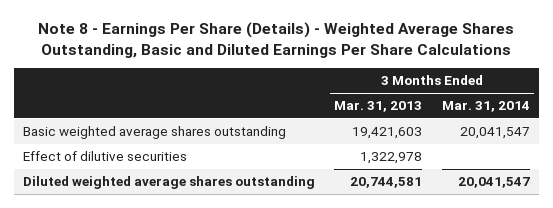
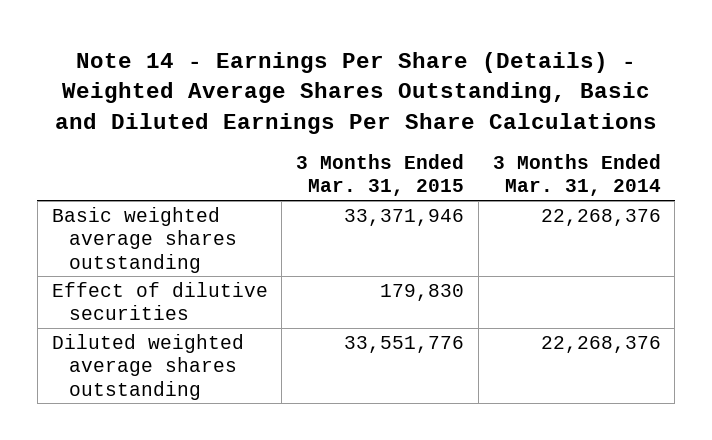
[38,22,515,59] Note 8 - Earnings Per Share (Details) - Weighted Average Shares Outstanding, Basic and Diluted Earnings Per Share Calculations -> [55,51,658,134] Note 14 - Earnings Per Share (Details) - Weighted Average Shares Outstanding, Basic and Diluted Earnings Per Share Calculations
[334,101,423,113] Mar. 31, 2013 -> none
none -> [296,153,465,197] 3 Months Ended Mar. 31, 2015
[459,127,530,140] 20,041,547 -> [540,208,661,226] 22,268,376
[457,177,530,189] 20,041,547 -> [540,335,661,353] 22,268,376

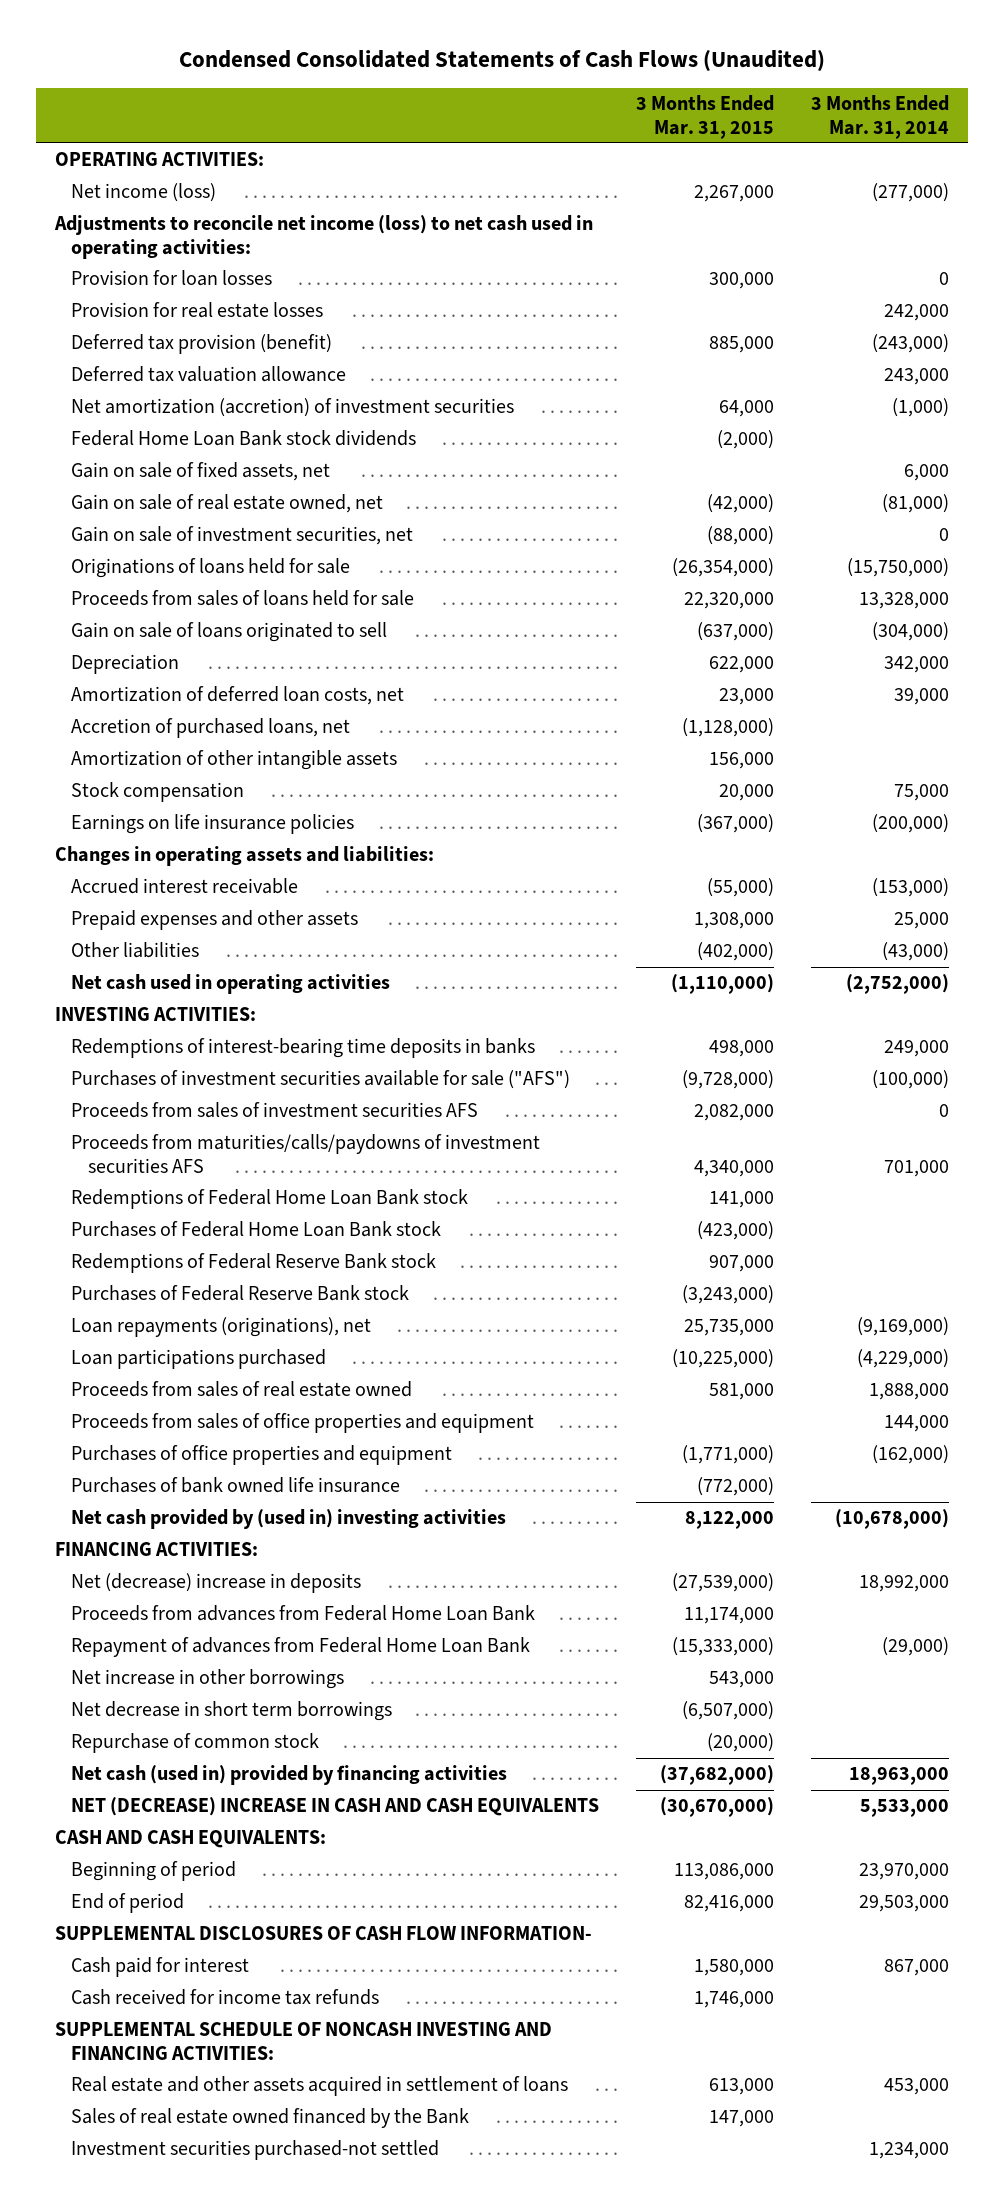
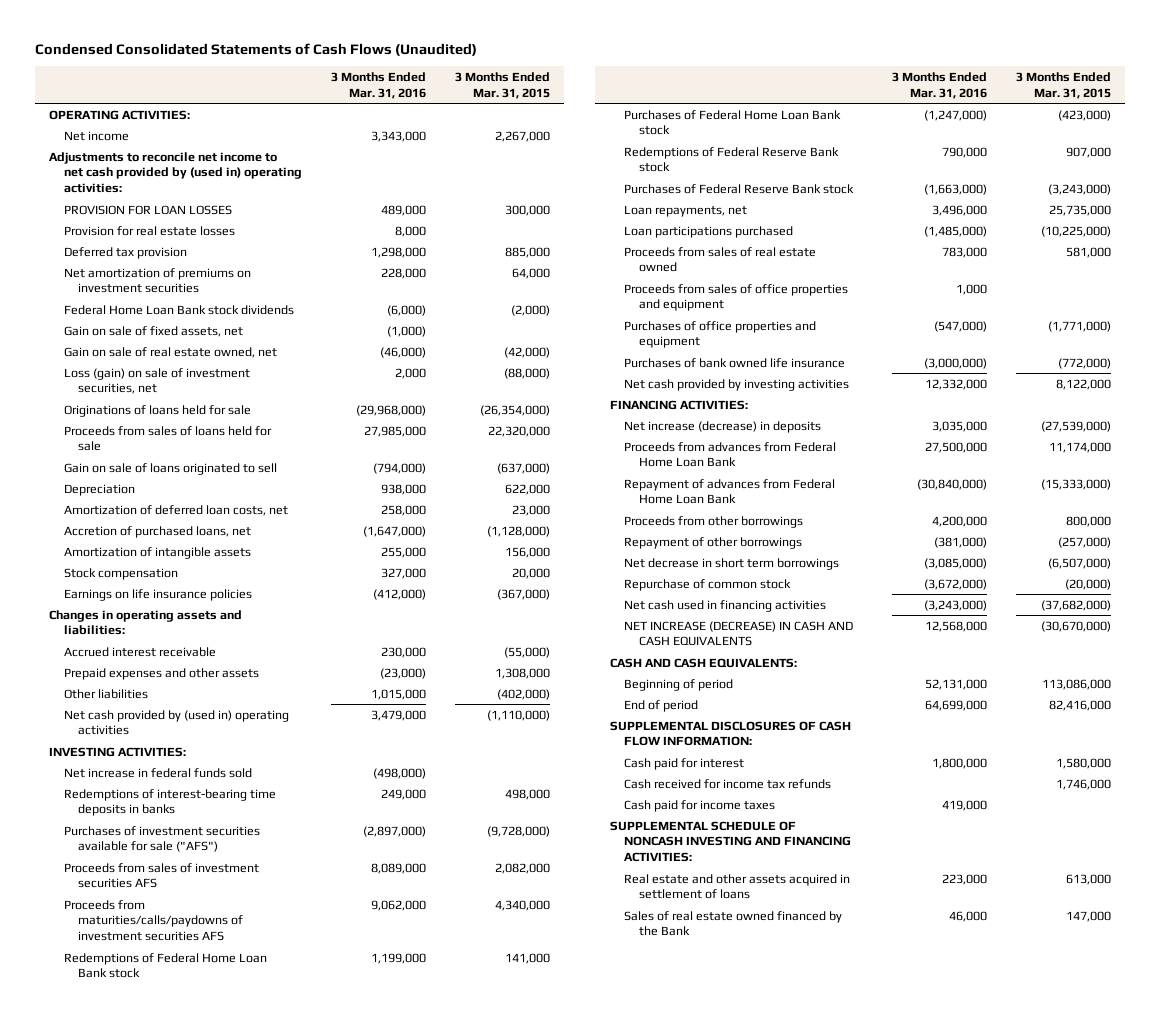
[811,95,950,139] 3 Months Ended Mar. 31, 2014 -> none
none -> [330,71,426,99] 3 Months Ended Mar. 31, 2016
[71,183,217,203] Net income (loss) -> [63,130,129,141] Net income
[53,215,593,260] Adjustments to reconcile net income (loss) to net cash used in operating activities: -> [49,151,302,194] Adjustments to reconcile net income to net cash provided by (used in) operating activities:
[71,270,273,287] Provision for loan losses -> [63,204,232,215] PROVISION FOR LOAN LOSSES
[71,366,347,383] Deferred tax valuation allowance -> none
[71,334,333,355] Deferred tax provision (benefit) -> [63,246,187,259] Deferred tax provision
[71,398,515,418] Net amortization (accretion) of investment securities -> [63,267,251,294] Net amortization of premiums on investment securities
[71,526,414,546] Gain on sale of investment securities, net -> [63,367,250,395] Loss (gain) on sale of investment securities, net
[71,750,398,771] Amortization of other intangible assets -> [63,546,251,559] Amortization of intangible assets
[71,974,391,995] Net cash used in operating activities -> [63,709,289,736] Net cash provided by (used in) operating activities
none -> [63,767,252,778] Net increase in federal funds sold
[71,1317,372,1338] Loan repayments (originations), net -> [624,204,748,217] Loan repayments, net
[71,1509,507,1530] Net cash provided by (used in) investing activities -> [624,378,850,391] Net cash provided by investing activities
[71,1573,362,1594] Net (decrease) increase in deposits -> [624,420,822,433] Net increase (decrease) in deposits
[71,1669,345,1690] Net increase in other borrowings -> none
none -> [624,515,804,528] Proceeds from other borrowings
none -> [624,536,803,549] Repayment of other borrowings
[71,1765,508,1786] Net cash (used in) provided by financing activities -> [624,599,827,612] Net cash used in financing activities
[71,1797,600,1817] NET (DECREASE) INCREASE IN CASH AND CASH EQUIVALENTS -> [624,620,854,647] NET INCREASE (DECREASE) IN CASH AND CASH EQUIVALENTS
[54,1926,592,1941] SUPPLEMENTAL DISCLOSURES OF CASH FLOW INFORMATION- -> [610,720,852,747] SUPPLEMENTAL DISCLOSURES OF CASH FLOW INFORMATION:
none -> [624,799,776,812] Cash paid for income taxes
[71,2140,440,2161] Investment securities purchased-not settled -> none

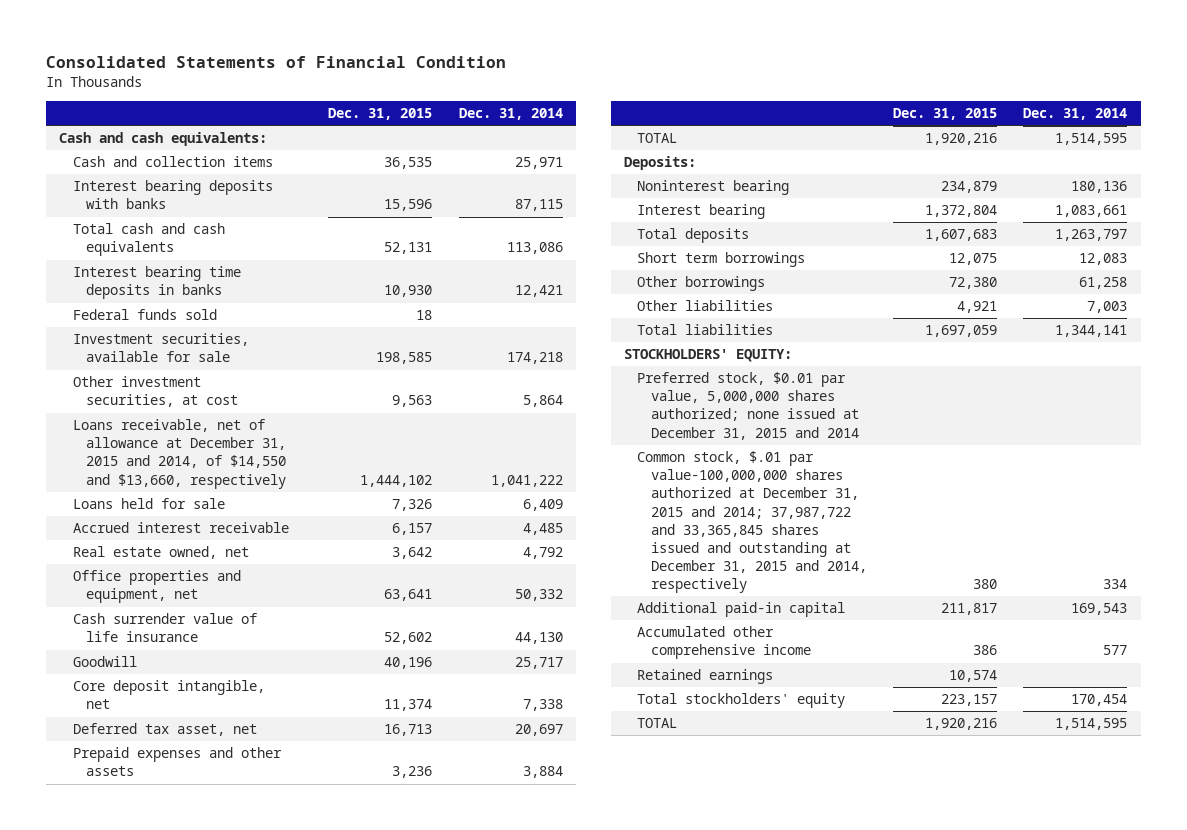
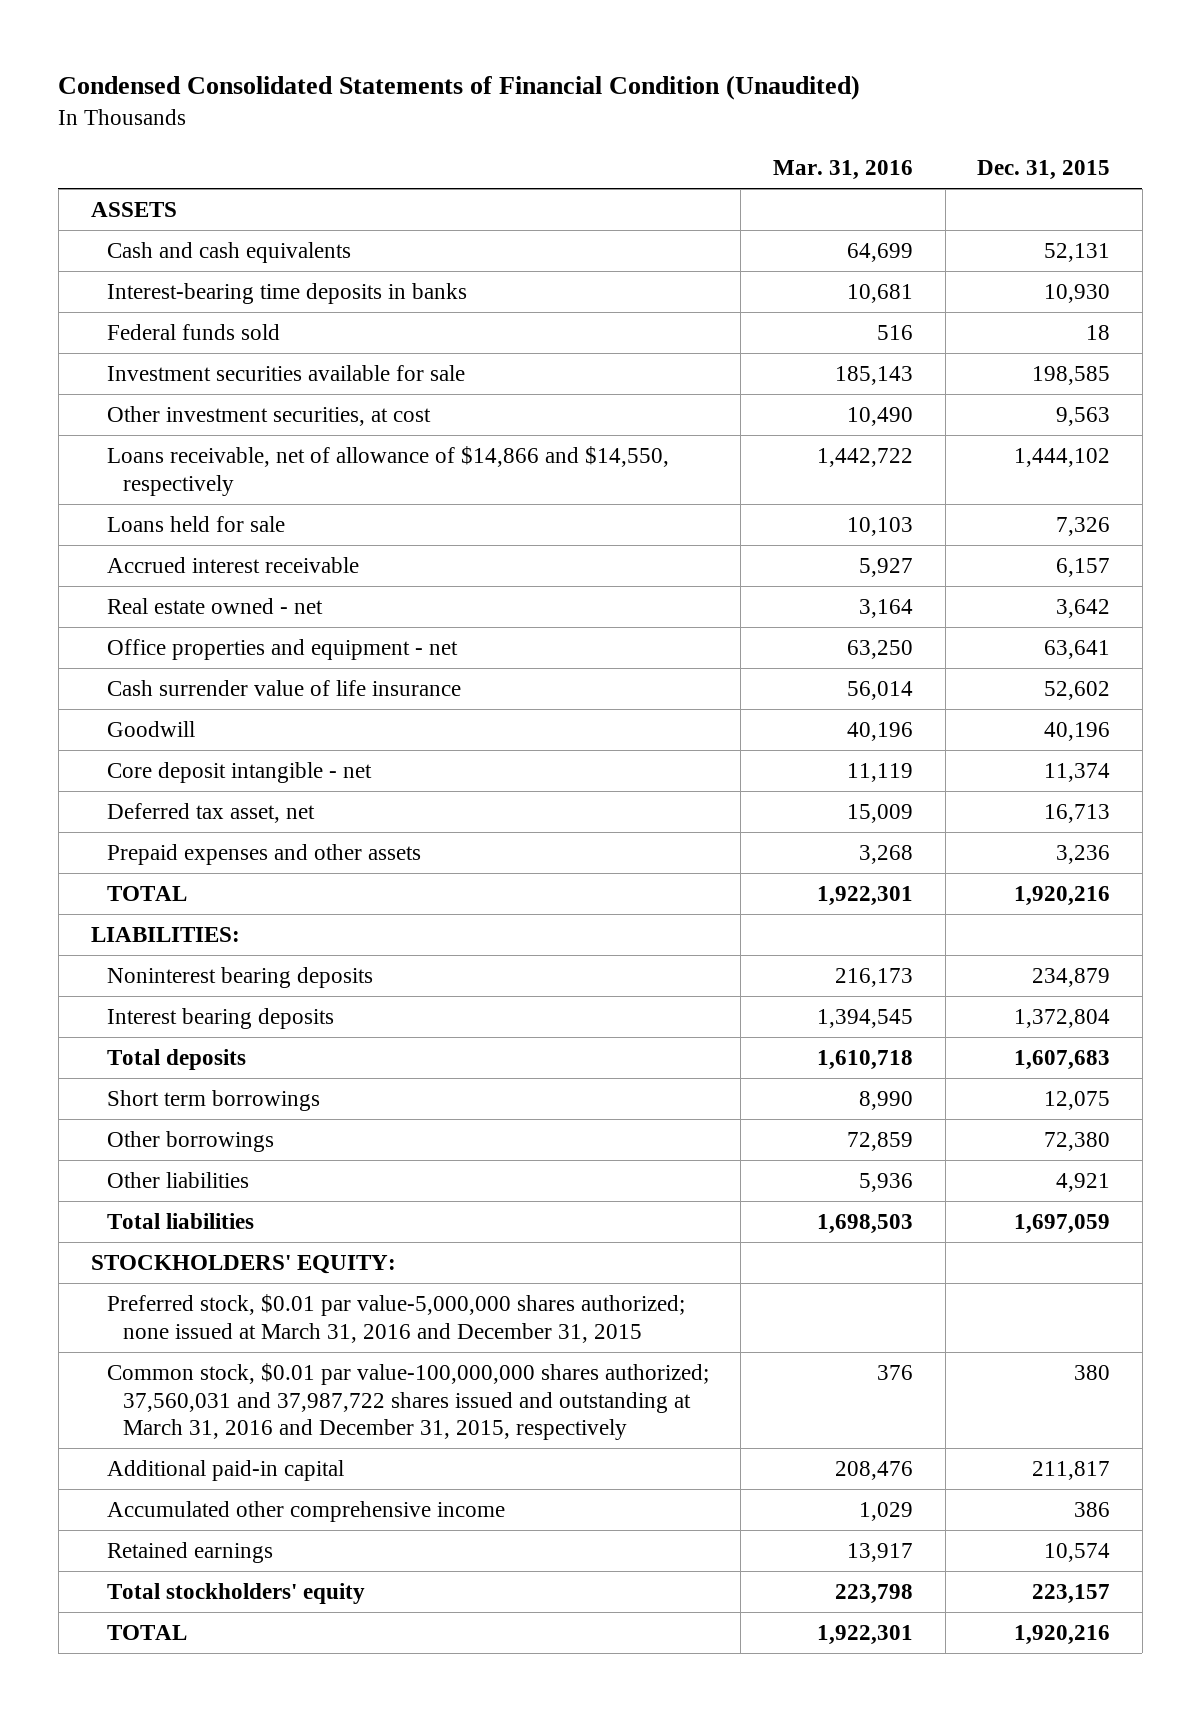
[46,55,507,68] Consolidated Statements of Financial Condition -> [58,74,861,100] Condensed Consolidated Statements of Financial Condition (Unaudited)
[458,107,563,120] Dec. 31, 2014 -> none
none -> [773,160,914,181] Mar. 31, 2016
[59,132,268,147] Cash and cash equivalents: -> none
[72,156,273,168] Cash and collection items -> none
[72,180,273,210] Interest bearing deposits with banks -> none
none -> [90,201,177,217] ASSETS
[72,223,225,257] Total cash and cash equivalents -> [106,241,351,263] Cash and cash equivalents
[72,266,241,300] Interest bearing time deposits in banks -> [106,282,467,304] Interest-bearing time deposits in banks
[72,333,249,363] Investment securities, available for sale -> [106,364,465,381] Investment securities available for sale
[72,419,287,489] Loans receivable, net of allowance at December 31, 2015 and 2014, of $14,550 and $13,660, respectively -> [106,445,669,496] Loans receivable, net of allowance of $14,866 and $14,550, respectively
[72,546,249,560] Real estate owned, net -> [106,597,323,614] Real estate owned - net
[72,570,241,604] Office properties and equipment, net -> [106,638,458,660] Office properties and equipment - net
[72,680,265,710] Core deposit intangible, net -> [106,761,372,783] Core deposit intangible - net
[624,156,697,171] Deposits: -> none
none -> [90,926,240,942] LIABILITIES:
[637,180,790,196] Noninterest bearing -> [106,966,373,988] Noninterest bearing deposits
[637,204,766,220] Interest bearing -> [106,1007,334,1029] Interest bearing deposits
[637,372,859,440] Preferred stock, $0.01 par value, 5,000,000 shares authorized; none issued at December 31, 2015 and 2014 -> [106,1293,685,1343] Preferred stock, $0.01 par value-5,000,000 shares authorized; none issued at March 31, 2016 and December 31, 2015
[637,451,867,593] Common stock, $.01 par value-100,000,000 shares authorized at December 31, 2015 and 2014; 37,987,722 and 33,365,845 shares issued and outstanding at December 31, 2015 and 2014, respectively -> [106,1362,709,1441] Common stock, $0.01 par value-100,000,000 shares authorized; 37,560,031 and 37,987,722 shares issued and outstanding at March 31, 2016 and December 31, 2015, respectively

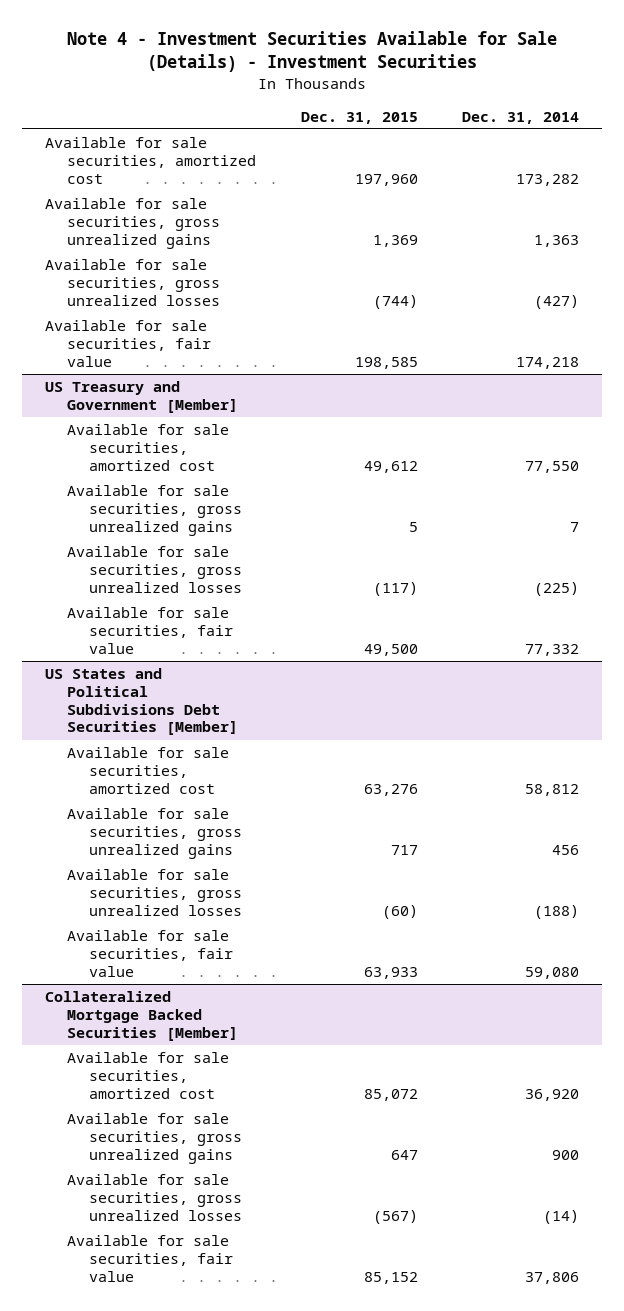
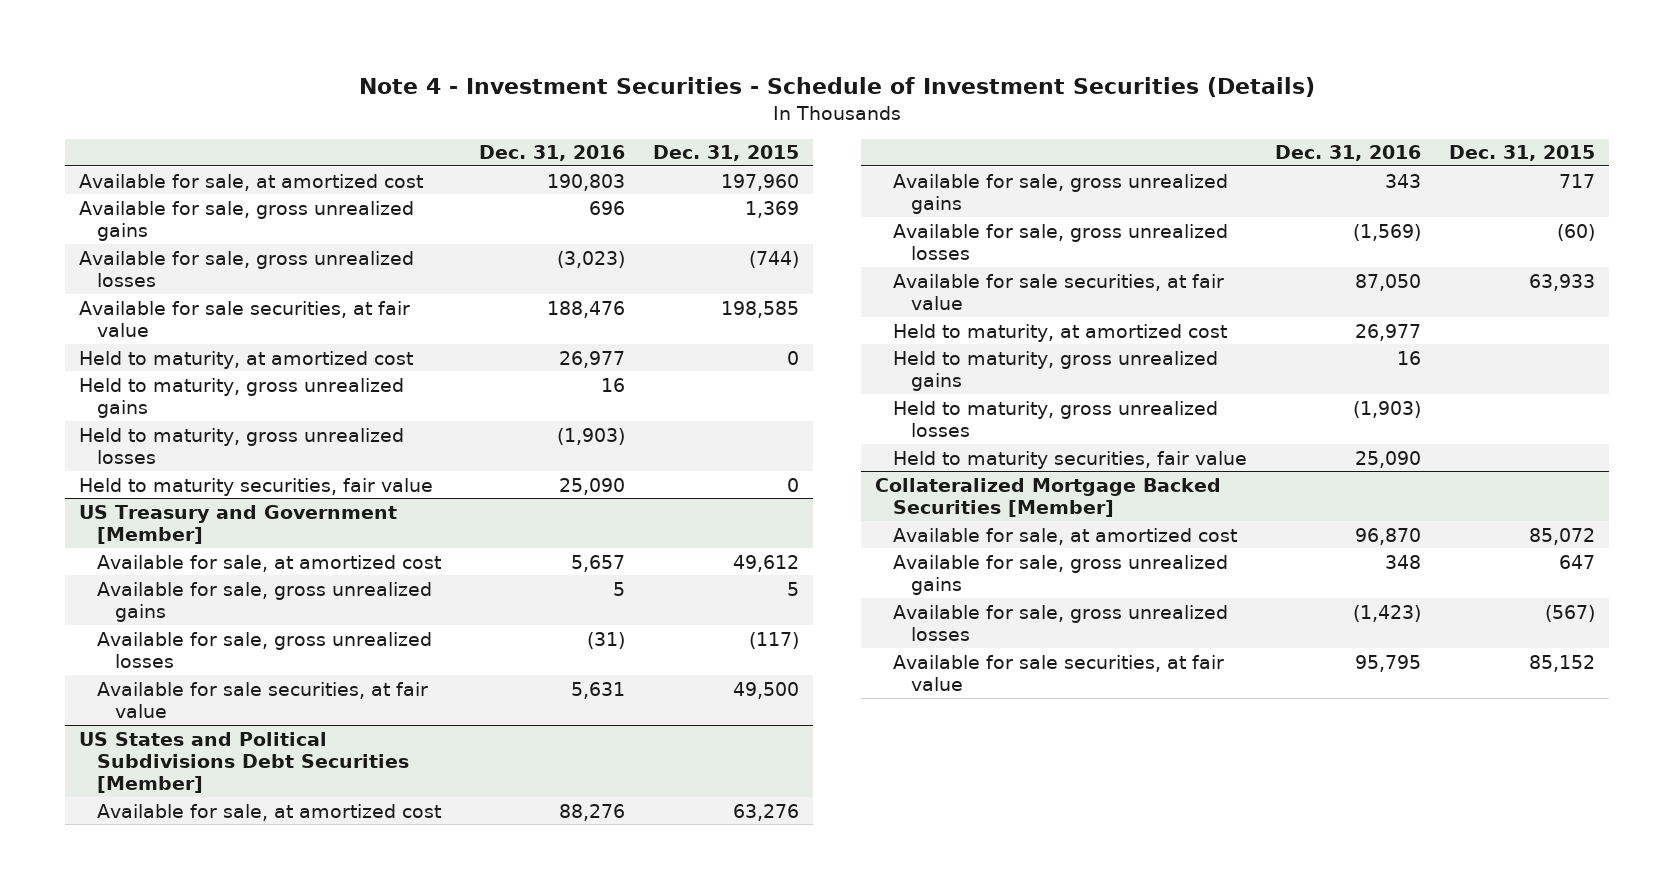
[66,31,557,73] Note 4 - Investment Securities Available for Sale (Details) - Investment Securities -> [358,77,1315,98] Note 4 - Investment Securities - Schedule of Investment Securities (Details)
[462,111,580,124] Dec. 31, 2014 -> none
none -> [479,145,626,162] Dec. 31, 2016
[44,137,256,184] Available for sale securities, amortized cost -> [79,173,424,191] Available for sale, at amortized cost
[44,198,220,249] Available for sale securities, gross unrealized gains -> [79,200,415,241] Available for sale, gross unrealized gains
[44,259,220,306] Available for sale securities, gross unrealized losses -> [79,250,415,287] Available for sale, gross unrealized losses
[44,320,211,367] Available for sale securities, fair value -> [79,300,411,337] Available for sale securities, at fair value
none -> [79,350,414,369] Held to maturity, at amortized cost
none -> [79,377,405,418] Held to maturity, gross unrealized gains
none -> [79,427,405,464] Held to maturity, gross unrealized losses
none -> [79,477,434,496] Held to maturity securities, fair value
[66,424,229,471] Available for sale securities, amortized cost -> [97,554,442,572] Available for sale, at amortized cost
[66,485,243,536] Available for sale securities, gross unrealized gains -> [97,581,433,622] Available for sale, gross unrealized gains
[66,546,243,593] Available for sale securities, gross unrealized losses -> [97,631,433,668] Available for sale, gross unrealized losses
[66,607,234,654] Available for sale securities, fair value -> [97,681,429,718] Available for sale securities, at fair value
[66,747,229,794] Available for sale securities, amortized cost -> [97,803,442,821] Available for sale, at amortized cost
[66,808,243,859] Available for sale securities, gross unrealized gains -> [892,173,1228,214] Available for sale, gross unrealized gains
[66,869,243,916] Available for sale securities, gross unrealized losses -> [892,223,1228,260] Available for sale, gross unrealized losses
[66,930,234,977] Available for sale securities, fair value -> [892,273,1224,310] Available for sale securities, at fair value
none -> [892,323,1227,342] Held to maturity, at amortized cost
none -> [892,350,1218,391] Held to maturity, gross unrealized gains
none -> [892,400,1218,437] Held to maturity, gross unrealized losses
none -> [892,450,1247,469] Held to maturity securities, fair value
[66,1052,229,1099] Available for sale securities, amortized cost -> [892,527,1237,545] Available for sale, at amortized cost
[66,1113,243,1164] Available for sale securities, gross unrealized gains -> [892,554,1228,595] Available for sale, gross unrealized gains
[66,1174,243,1221] Available for sale securities, gross unrealized losses -> [892,604,1228,641] Available for sale, gross unrealized losses
[66,1235,234,1282] Available for sale securities, fair value -> [892,654,1224,691] Available for sale securities, at fair value

